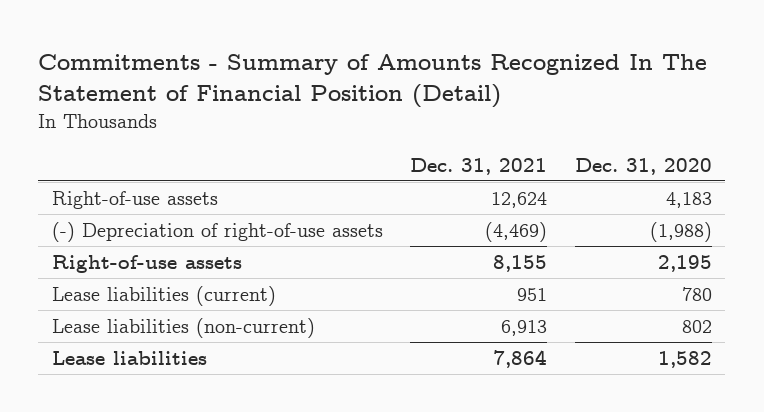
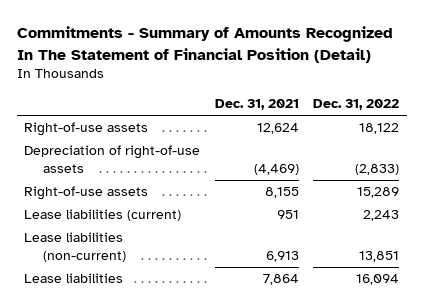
[574,157,712,175] Dec. 31, 2020 -> none
none -> [313,99,400,111] Dec. 31, 2022
[51,222,383,243] (-) Depreciation of right-of-use assets -> [23,145,200,174] Depreciation of right-of-use assets

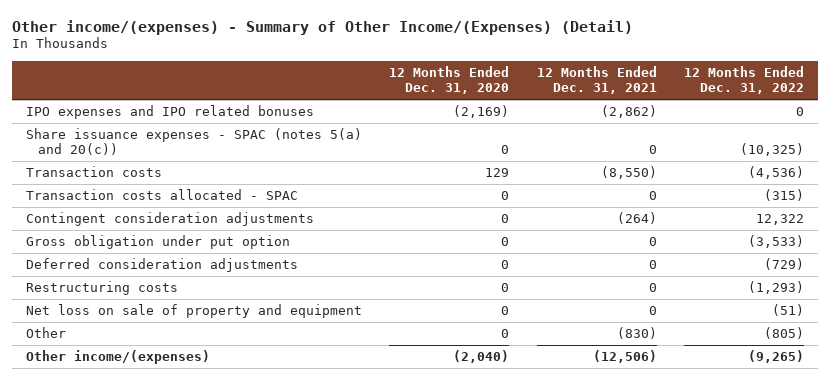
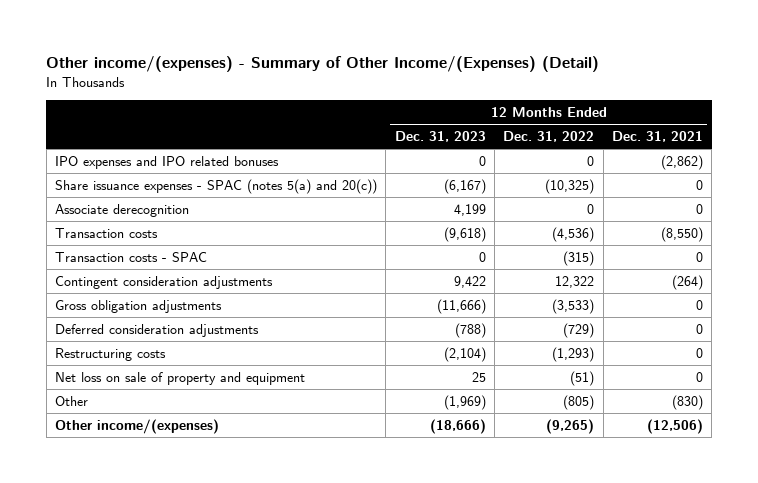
[389,66,510,95] 12 Months Ended Dec. 31, 2020 -> none
none -> [394,131,486,143] Dec. 31, 2023
none -> [55,203,190,217] Associate derecognition
[26,189,299,201] Transaction costs allocated - SPAC -> [55,251,208,262] Transaction costs - SPAC
[26,235,291,250] Gross obligation under put option -> [55,299,223,313] Gross obligation adjustments

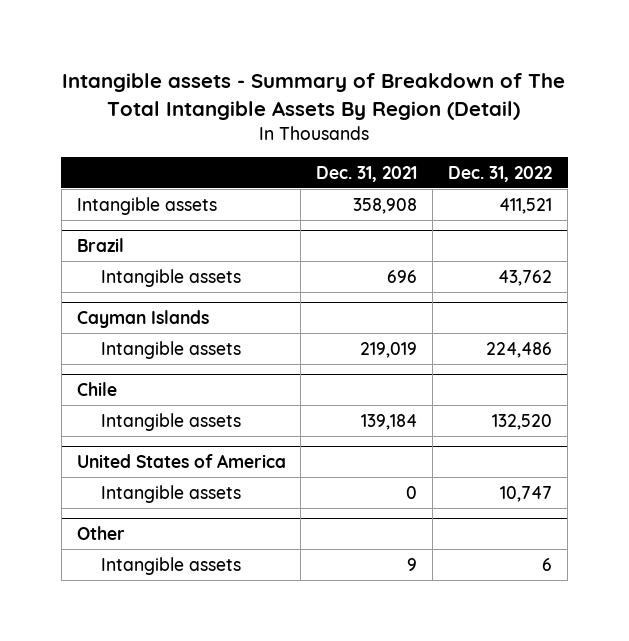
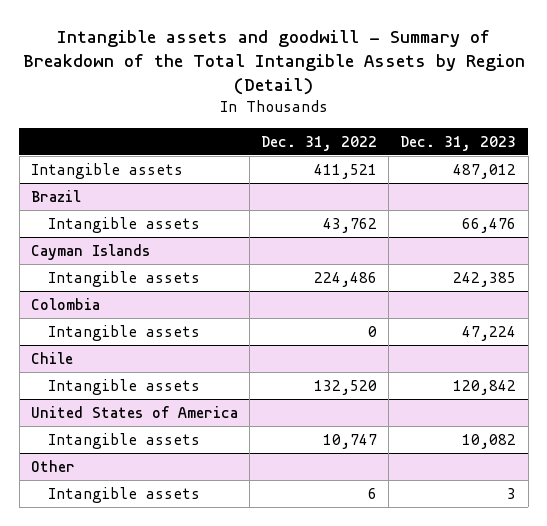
[62,73,566,120] Intangible assets - Summary of Breakdown of The Total Intangible Assets By Region (Detail) -> [22,30,525,96] Intangible assets and goodwill - Summary of Breakdown of the Total Intangible Assets by Region (Detail)
[316,165,418,182] Dec. 31, 2021 -> none
none -> [400,135,517,151] Dec. 31, 2023
none -> [30,297,100,310] Colombia
none -> [48,324,201,341] Intangible assets

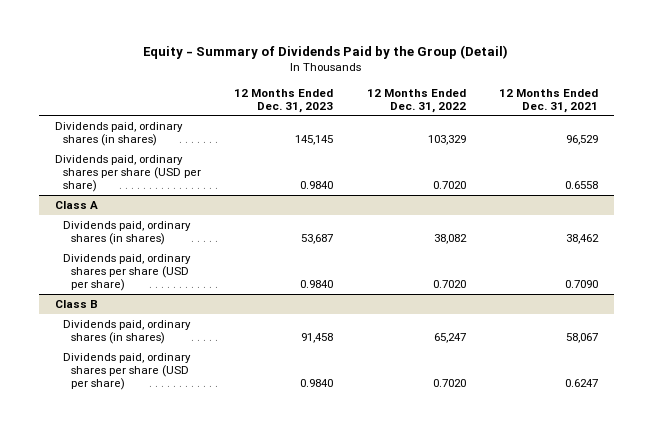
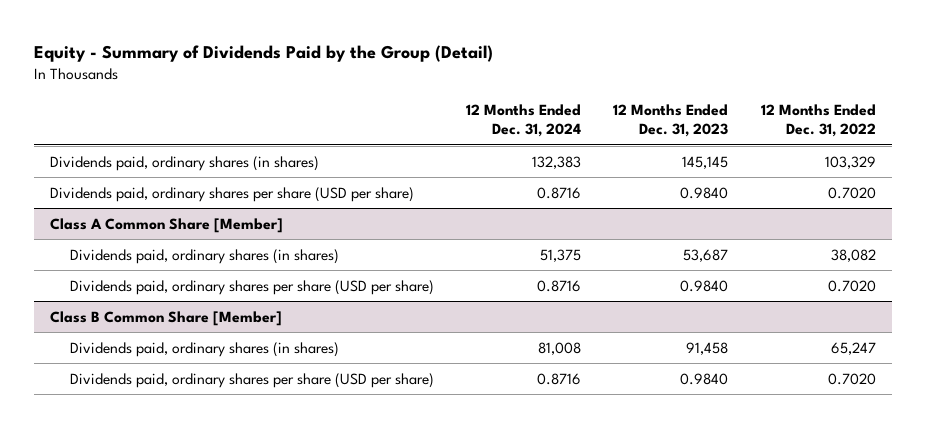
[498,88,598,113] 12 Months Ended Dec. 31, 2021 -> none
none -> [466,104,582,138] 12 Months Ended Dec. 31, 2024
[55,200,99,209] Class A -> [49,217,283,233] Class A Common Share [Member]
[55,299,99,308] Class B -> [49,310,282,326] Class B Common Share [Member]

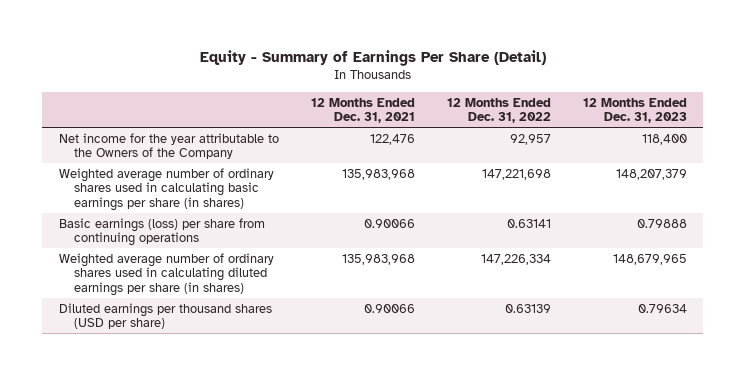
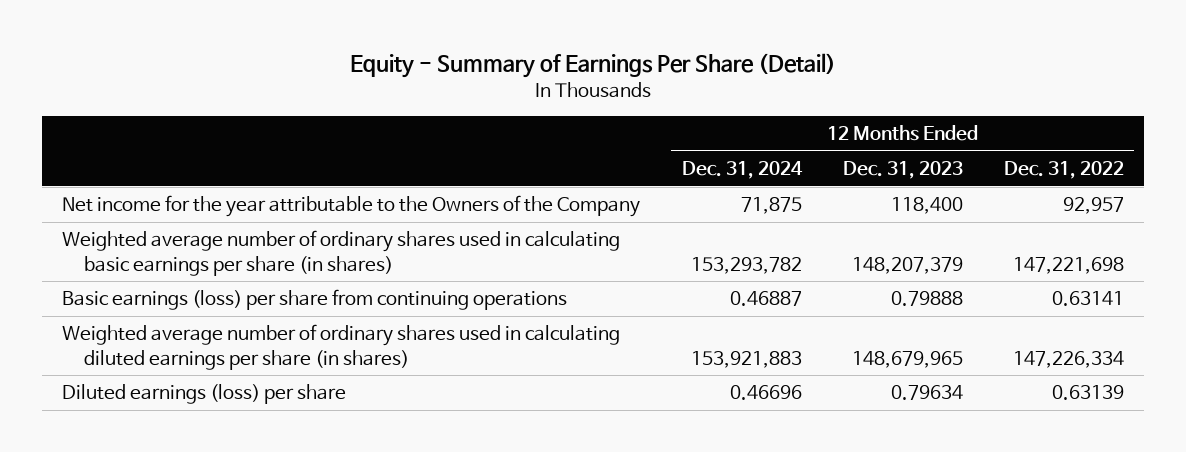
[310,97,415,124] 12 Months Ended Dec. 31, 2021 -> none
none -> [681,161,803,180] Dec. 31, 2024
[58,302,272,330] Diluted earnings per thousand shares (USD per share) -> [62,384,347,405] Diluted earnings (loss) per share

